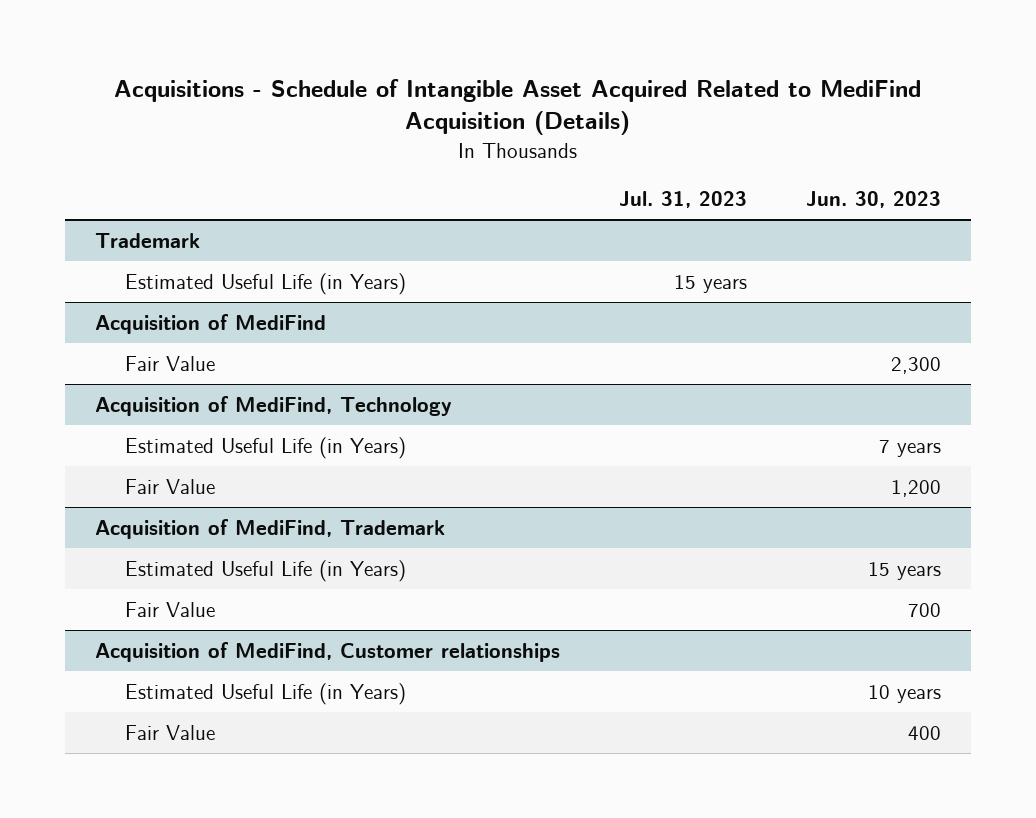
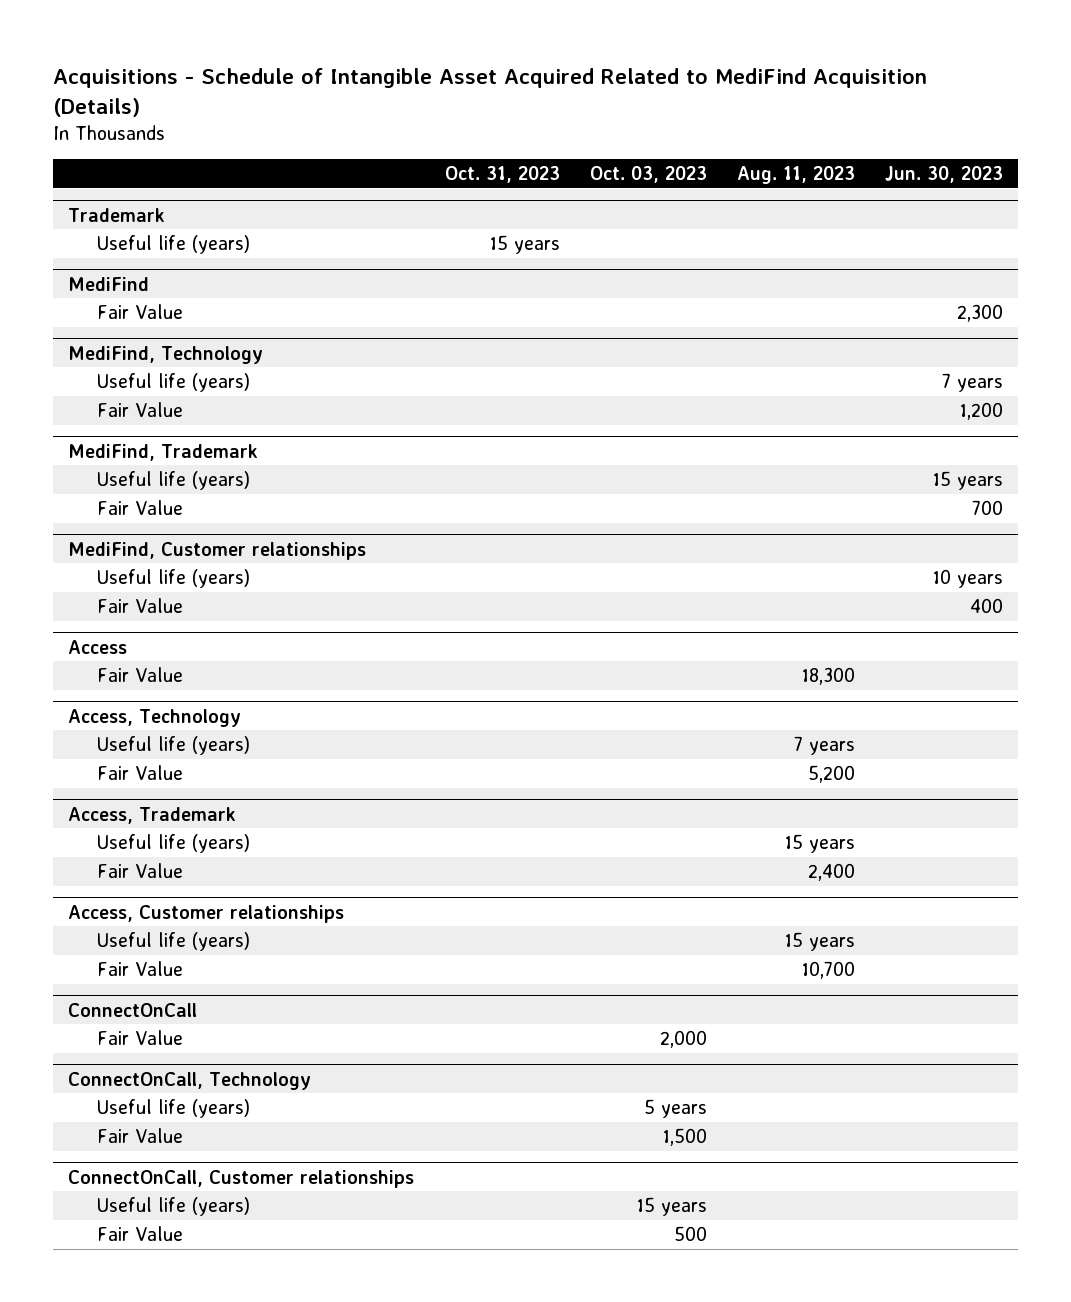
[618,191,747,209] Jul. 31, 2023 -> none
none -> [444,166,560,184] Oct. 31, 2023
none -> [589,166,707,184] Oct. 03, 2023
none -> [736,166,855,185] Aug. 11, 2023
[124,272,406,295] Estimated Useful Life (in Years) -> [96,234,250,254] Useful life (years)
[94,313,326,334] Acquisition of MediFind -> [68,276,150,291] MediFind
[94,395,452,416] Acquisition of MediFind, Technology -> [68,345,264,364] MediFind, Technology
[124,436,406,459] Estimated Useful Life (in Years) -> [96,372,250,392] Useful life (years)
[94,518,445,539] Acquisition of MediFind, Trademark -> [68,443,259,461] MediFind, Trademark
[124,559,406,582] Estimated Useful Life (in Years) -> [96,470,250,490] Useful life (years)
[94,641,560,662] Acquisition of MediFind, Customer relationships -> [68,541,367,560] MediFind, Customer relationships
[124,682,406,705] Estimated Useful Life (in Years) -> [96,568,250,588] Useful life (years)
none -> [68,639,128,654] Access
none -> [96,666,183,682] Fair Value
none -> [68,708,242,727] Access, Technology
none -> [96,735,250,755] Useful life (years)
none -> [96,764,183,780] Fair Value
none -> [68,806,237,824] Access, Trademark
none -> [96,833,250,853] Useful life (years)
none -> [96,862,183,878] Fair Value
none -> [68,904,345,923] Access, Customer relationships
none -> [96,931,250,951] Useful life (years)
none -> [96,960,183,976] Fair Value
none -> [68,1002,198,1017] ConnectOnCall
none -> [96,1029,183,1045] Fair Value
none -> [68,1071,312,1090] ConnectOnCall, Technology
none -> [96,1098,250,1118] Useful life (years)
none -> [96,1127,183,1143] Fair Value
none -> [68,1169,415,1188] ConnectOnCall, Customer relationships
none -> [96,1196,250,1216] Useful life (years)
none -> [96,1225,183,1241] Fair Value

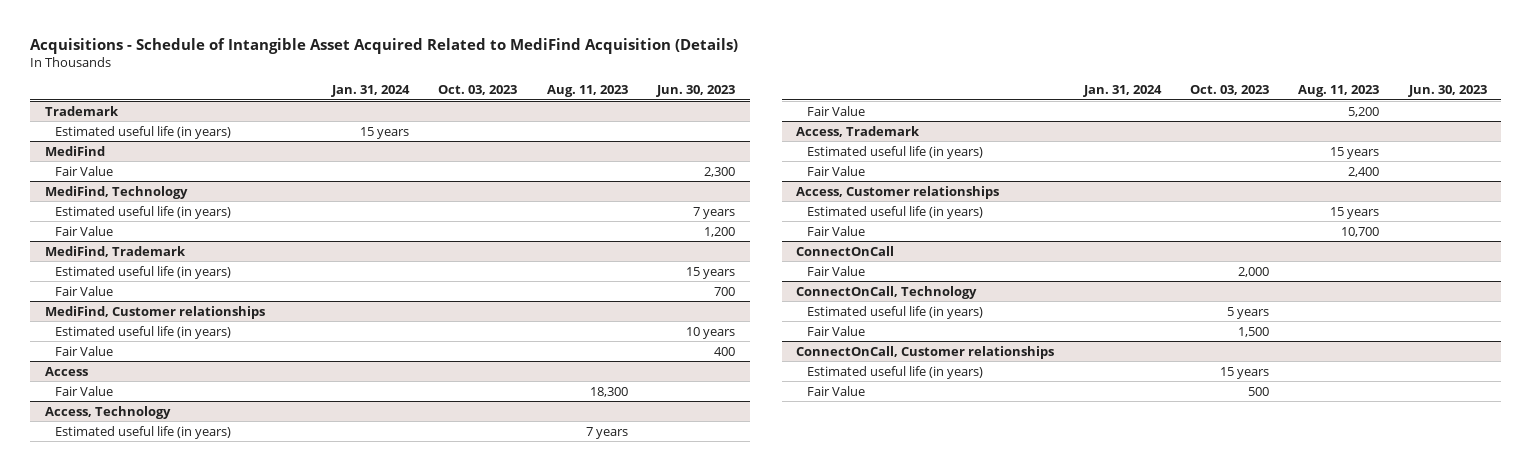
[444,166,560,184] Oct. 31, 2023 -> none
none -> [331,85,411,98] Jan. 31, 2024
[96,234,250,254] Useful life (years) -> [55,125,232,139] Estimated useful life (in years)
[96,372,250,392] Useful life (years) -> [55,205,232,219] Estimated useful life (in years)
[96,470,250,490] Useful life (years) -> [55,265,232,279] Estimated useful life (in years)
[96,568,250,588] Useful life (years) -> [55,325,232,339] Estimated useful life (in years)
[96,735,250,755] Useful life (years) -> [55,425,232,439] Estimated useful life (in years)
[96,833,250,853] Useful life (years) -> [806,145,983,159] Estimated useful life (in years)
[96,931,250,951] Useful life (years) -> [806,205,983,219] Estimated useful life (in years)
[96,1098,250,1118] Useful life (years) -> [806,305,983,319] Estimated useful life (in years)
[96,1196,250,1216] Useful life (years) -> [806,365,983,379] Estimated useful life (in years)

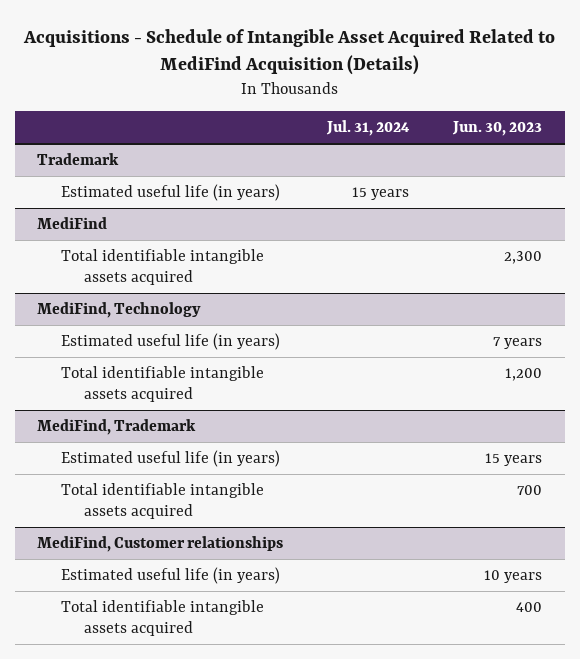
[331,85,411,98] Jan. 31, 2024 -> none
[438,85,518,96] Oct. 03, 2023 -> none
[546,85,628,98] Aug. 11, 2023 -> none
none -> [326,120,411,137] Jul. 31, 2024
[55,165,114,176] Fair Value -> [60,248,264,285] Total identifiable intangible assets acquired
[55,225,114,236] Fair Value -> [60,365,264,402] Total identifiable intangible assets acquired
[55,285,114,296] Fair Value -> [60,482,264,519] Total identifiable intangible assets acquired
[44,366,88,376] Access -> none
[55,385,114,396] Fair Value -> none
[44,405,171,419] Access, Technology -> none
[55,425,232,439] Estimated useful life (in years) -> none
[806,105,865,116] Fair Value -> none
[796,125,921,137] Access, Trademark -> none
[806,145,983,159] Estimated useful life (in years) -> none
[806,165,865,176] Fair Value -> none
[796,185,1000,199] Access, Customer relationships -> none
[806,205,983,219] Estimated useful life (in years) -> none
[806,225,865,236] Fair Value -> none
[796,245,895,256] ConnectOnCall -> none
[806,265,865,276] Fair Value -> none
[796,285,978,299] ConnectOnCall, Technology -> none
[806,305,983,319] Estimated useful life (in years) -> none
[806,325,865,336] Fair Value -> none
[796,345,1055,359] ConnectOnCall, Customer relationships -> none
[806,365,983,379] Estimated useful life (in years) -> none
[806,385,865,396] Fair Value -> none
[55,345,114,356] Fair Value -> [60,599,264,636] Total identifiable intangible assets acquired

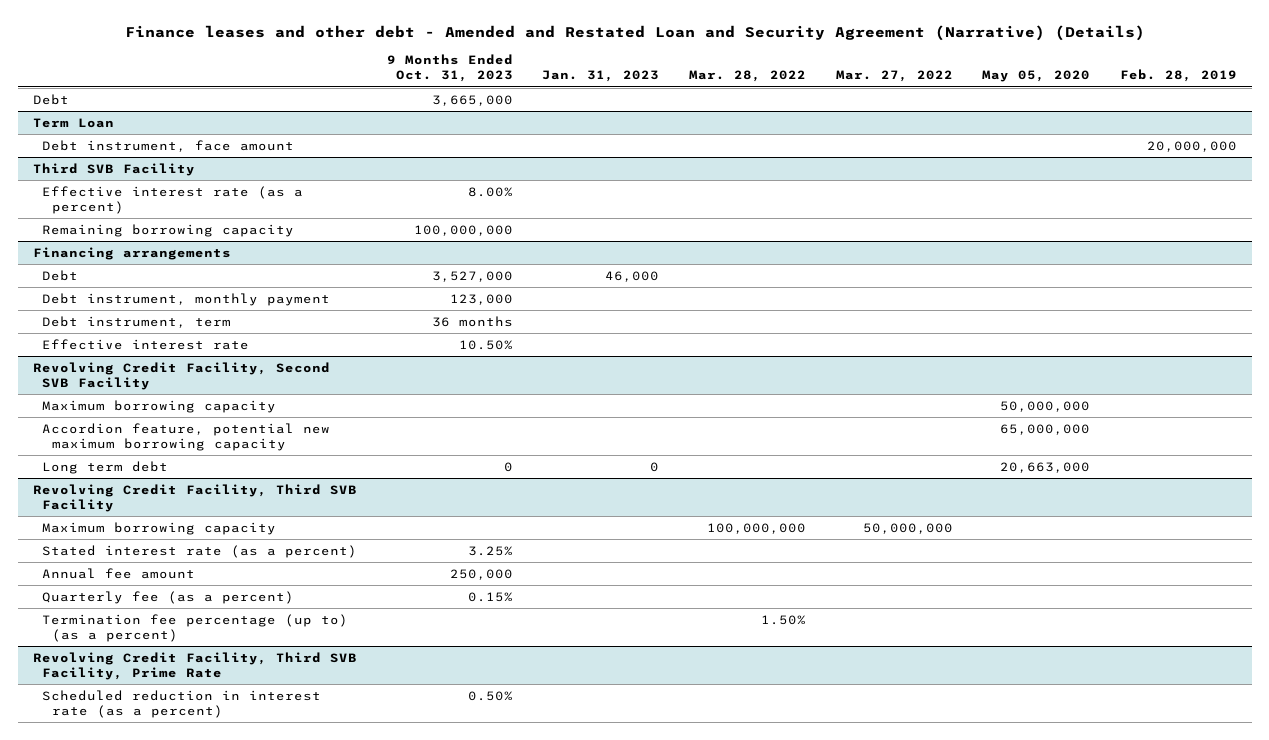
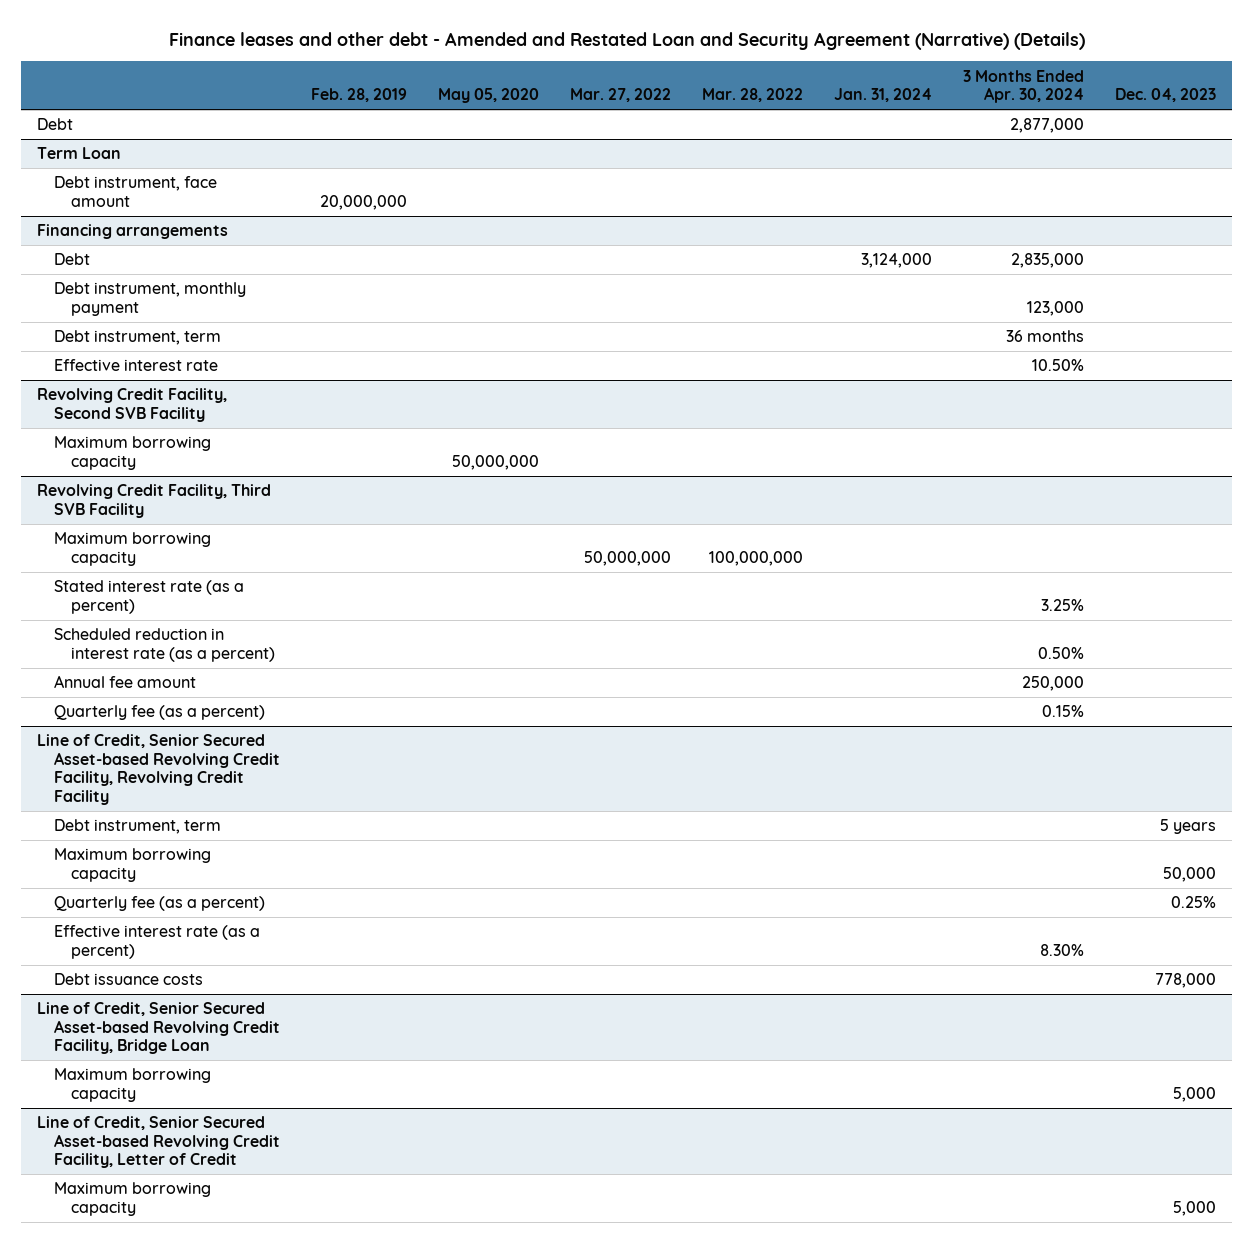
[386,54,513,83] 9 Months Ended Oct. 31, 2023 -> none
[542,70,660,83] Jan. 31, 2023 -> none
none -> [834,88,933,103] Jan. 31, 2024
none -> [963,69,1085,104] 3 Months Ended Apr. 30, 2024
none -> [1115,88,1217,103] Dec. 04, 2023
[32,162,195,176] Third SVB Facility -> none
[42,185,304,214] Effective interest rate (as a percent) -> none
[42,223,295,237] Remaining borrowing capacity -> none
[42,422,331,451] Accordion feature, potential new maximum borrowing capacity -> none
[42,460,169,474] Long term debt -> none
none -> [54,628,276,662] Scheduled reduction in interest rate (as a percent)
[42,613,349,642] Termination fee percentage (up to) (as a percent) -> none
[32,651,357,680] Revolving Credit Facility, Third SVB Facility, Prime Rate -> none
[42,689,322,718] Scheduled reduction in interest rate (as a percent) -> none
none -> [36,734,281,805] Line of Credit, Senior Secured Asset-based Revolving Credit Facility, Revolving Credit Facility
none -> [54,819,222,835] Debt instrument, term
none -> [54,848,212,882] Maximum borrowing capacity
none -> [54,896,266,912] Quarterly fee (as a percent)
none -> [54,925,261,959] Effective interest rate (as a percent)
none -> [54,973,204,986] Debt issuance costs
none -> [36,1002,281,1055] Line of Credit, Senior Secured Asset-based Revolving Credit Facility, Bridge Loan
none -> [54,1068,212,1102] Maximum borrowing capacity
none -> [36,1116,281,1169] Line of Credit, Senior Secured Asset-based Revolving Credit Facility, Letter of Credit
none -> [54,1182,212,1216] Maximum borrowing capacity

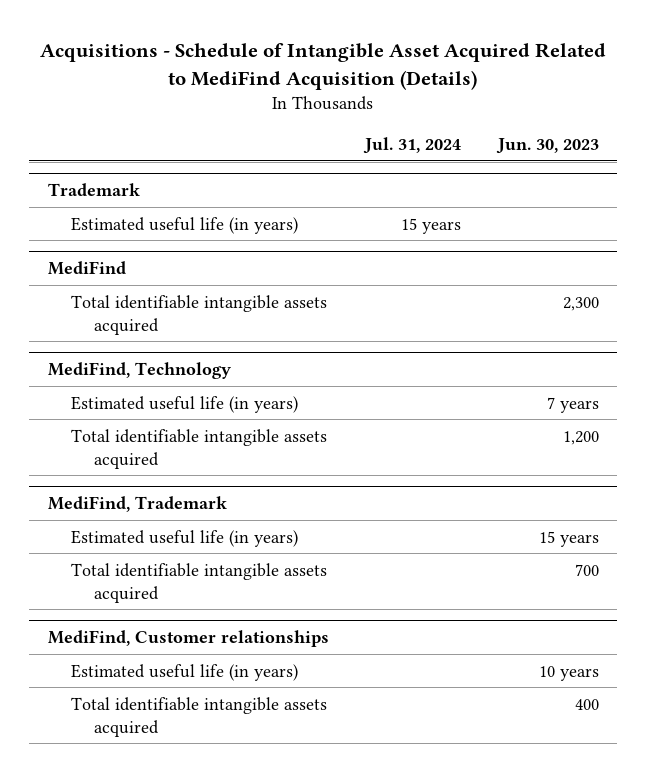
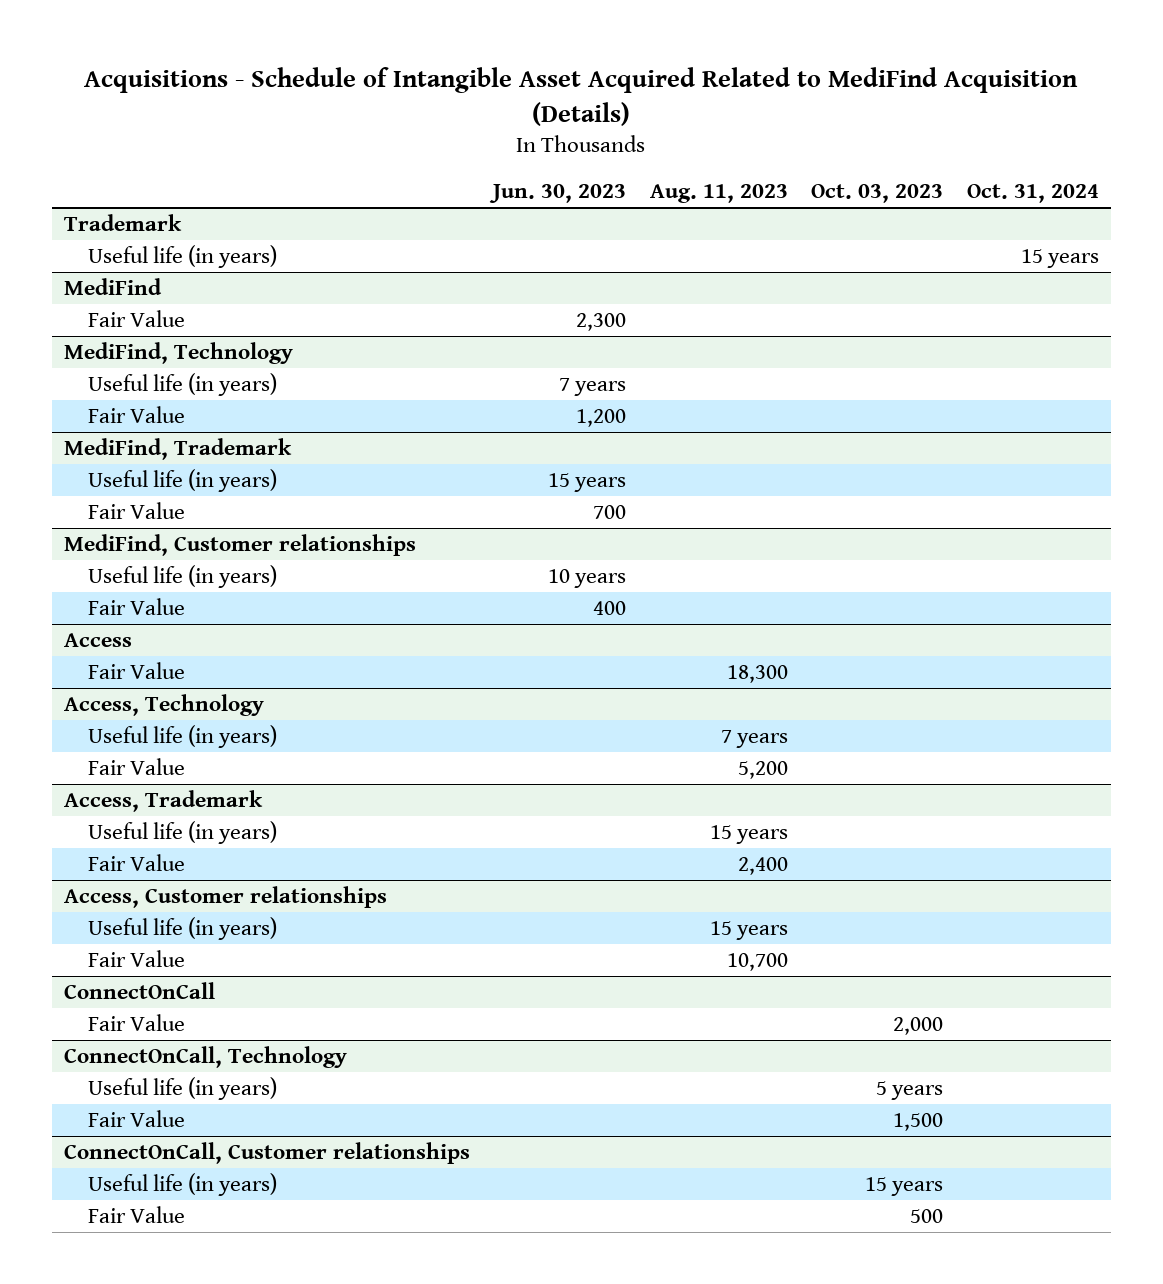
[363,136,462,154] Jul. 31, 2024 -> none
none -> [649,183,788,203] Aug. 11, 2023
none -> [811,183,944,203] Oct. 03, 2023
none -> [966,183,1099,203] Oct. 31, 2024
[70,216,298,234] Estimated useful life (in years) -> [88,245,278,269] Useful life (in years)
[70,294,327,335] Total identifiable intangible assets acquired -> [88,310,186,328] Fair Value
[70,395,298,413] Estimated useful life (in years) -> [88,373,278,397] Useful life (in years)
[70,428,327,469] Total identifiable intangible assets acquired -> [88,406,186,424] Fair Value
[70,529,298,547] Estimated useful life (in years) -> [88,469,278,493] Useful life (in years)
[70,562,327,603] Total identifiable intangible assets acquired -> [88,502,186,520] Fair Value
[70,663,298,681] Estimated useful life (in years) -> [88,565,278,589] Useful life (in years)
[70,696,327,737] Total identifiable intangible assets acquired -> [88,598,186,616] Fair Value
none -> [63,633,132,648] Access
none -> [88,662,186,680] Fair Value
none -> [63,694,264,717] Access, Technology
none -> [88,725,278,749] Useful life (in years)
none -> [88,758,186,776] Fair Value
none -> [63,790,263,813] Access, Trademark
none -> [88,821,278,845] Useful life (in years)
none -> [88,854,186,872] Fair Value
none -> [63,886,387,909] Access, Customer relationships
none -> [88,917,278,941] Useful life (in years)
none -> [88,950,186,968] Fair Value
none -> [63,982,215,1000] ConnectOnCall
none -> [88,1014,186,1032] Fair Value
none -> [63,1046,347,1069] ConnectOnCall, Technology
none -> [88,1077,278,1101] Useful life (in years)
none -> [88,1110,186,1128] Fair Value
none -> [63,1142,470,1165] ConnectOnCall, Customer relationships
none -> [88,1173,278,1197] Useful life (in years)
none -> [88,1206,186,1224] Fair Value

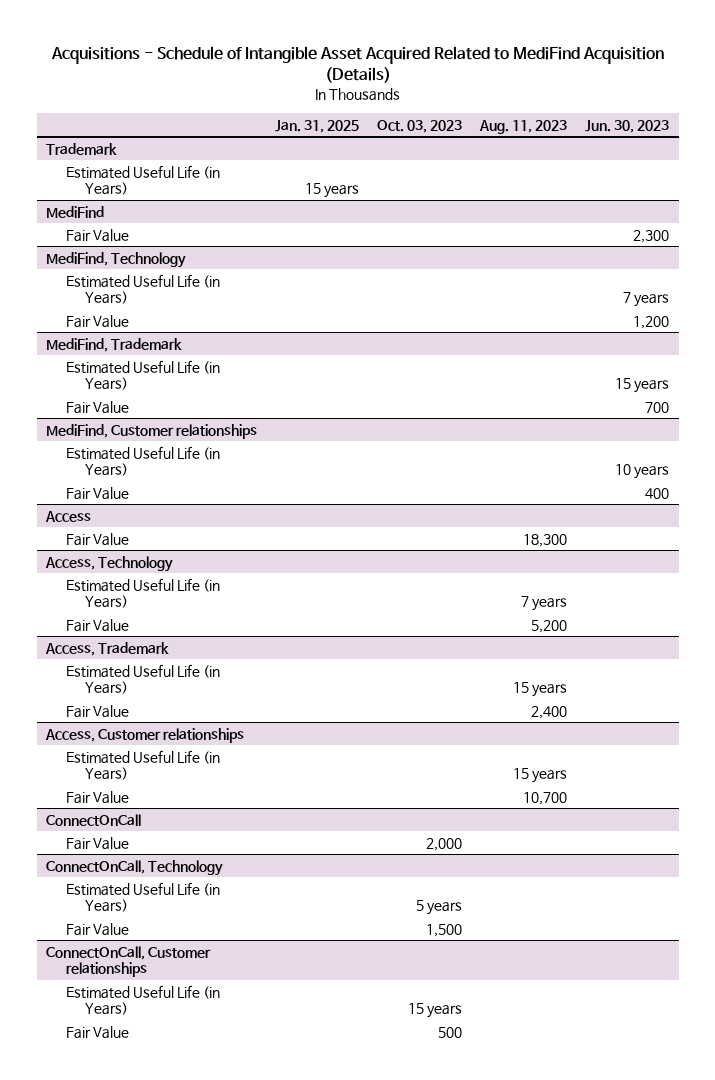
[966,183,1099,203] Oct. 31, 2024 -> none
none -> [275,119,360,133] Jan. 31, 2025
[88,245,278,269] Useful life (in years) -> [65,164,220,196] Estimated Useful Life (in Years)
[88,373,278,397] Useful life (in years) -> [65,273,220,305] Estimated Useful Life (in Years)
[88,469,278,493] Useful life (in years) -> [65,359,220,391] Estimated Useful Life (in Years)
[88,565,278,589] Useful life (in years) -> [65,445,220,477] Estimated Useful Life (in Years)
[88,725,278,749] Useful life (in years) -> [65,577,220,609] Estimated Useful Life (in Years)
[88,821,278,845] Useful life (in years) -> [65,663,220,695] Estimated Useful Life (in Years)
[88,917,278,941] Useful life (in years) -> [65,749,220,781] Estimated Useful Life (in Years)
[88,1077,278,1101] Useful life (in years) -> [65,881,220,913] Estimated Useful Life (in Years)
[88,1173,278,1197] Useful life (in years) -> [65,984,220,1016] Estimated Useful Life (in Years)

